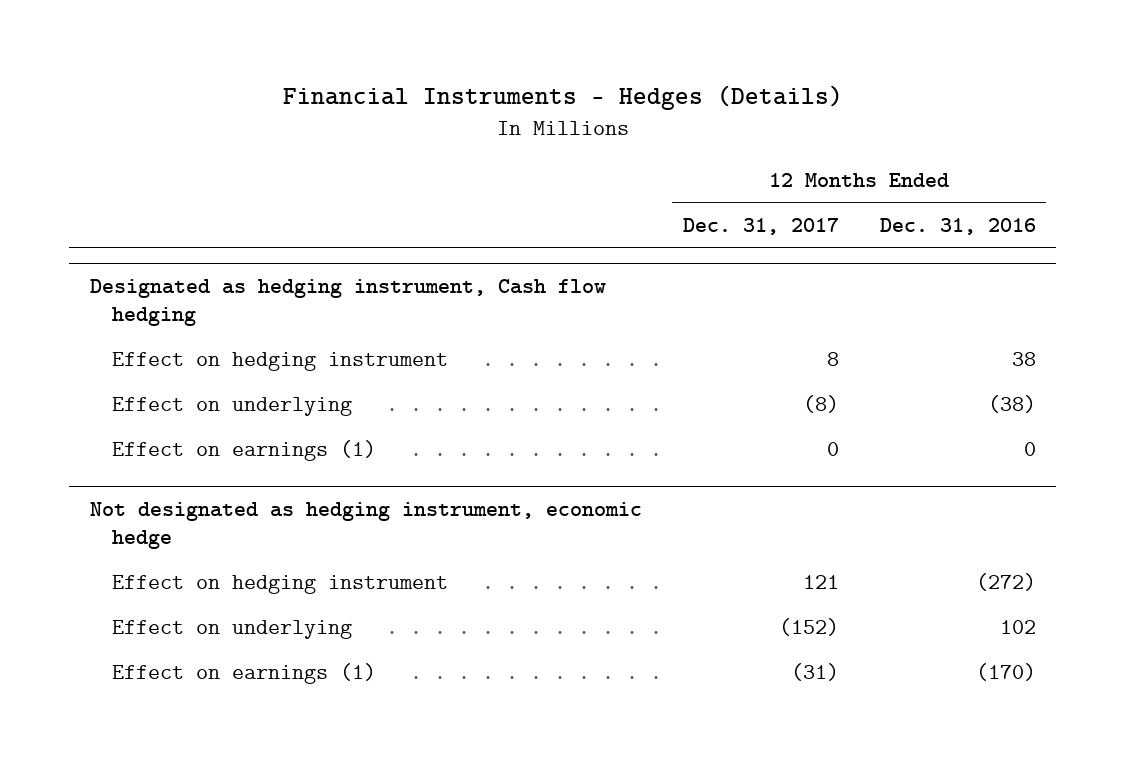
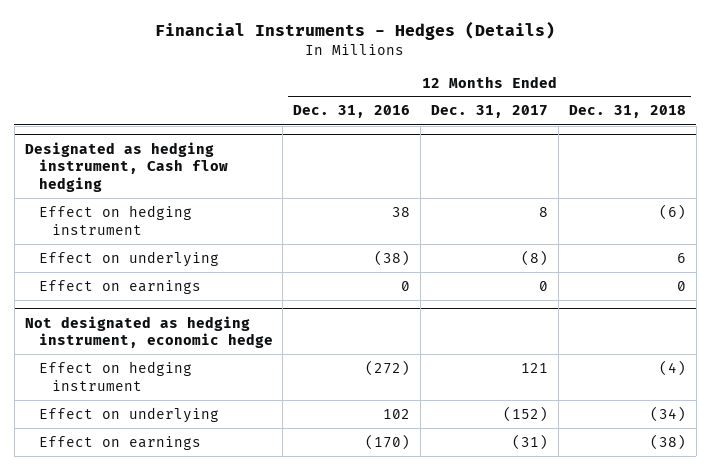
none -> [569,105,687,119] Dec. 31, 2018
[111,440,376,462] Effect on earnings (1) -> [38,279,201,294] Effect on earnings
[111,663,376,685] Effect on earnings (1) -> [38,435,201,450] Effect on earnings

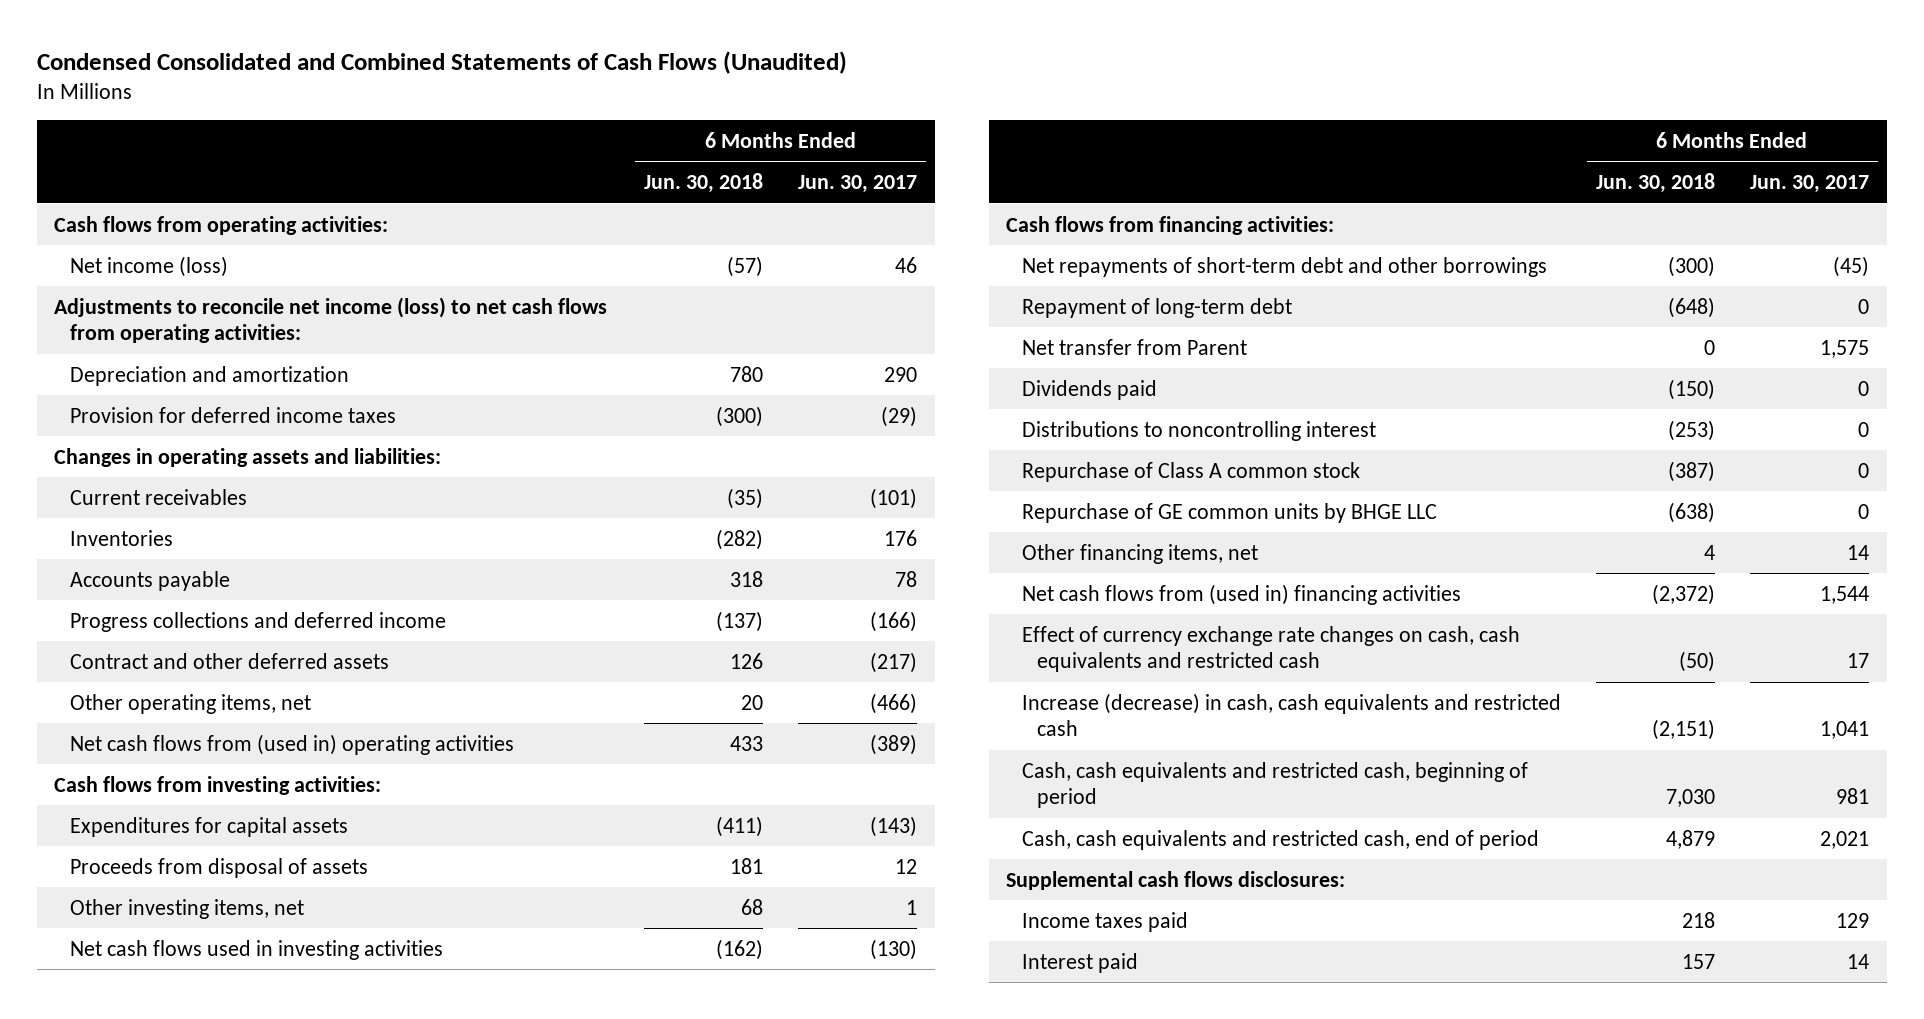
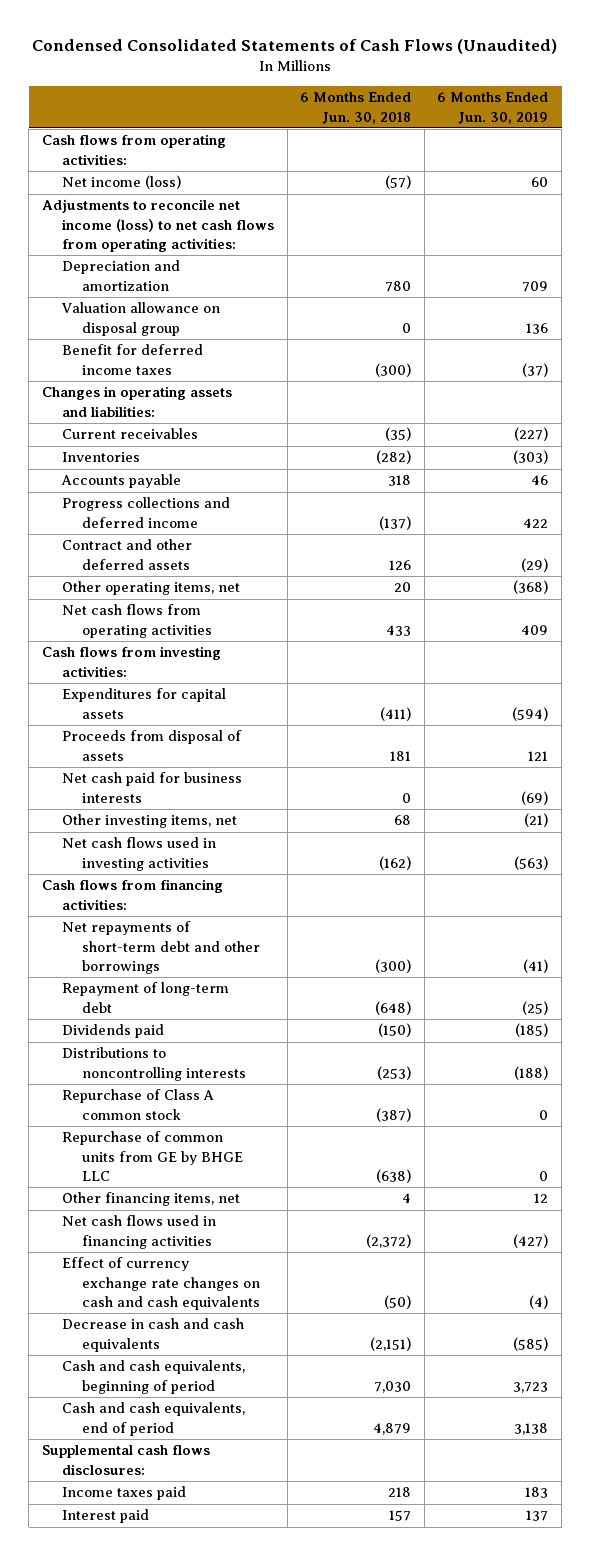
[36,51,847,75] Condensed Consolidated and Combined Statements of Cash Flows (Unaudited) -> [32,39,558,55] Condensed Consolidated Statements of Cash Flows (Unaudited)
[798,175,918,194] Jun. 30, 2017 -> none
none -> [437,92,549,124] 6 Months Ended Jun. 30, 2019
none -> [61,302,221,336] Valuation allowance on disposal group
[69,406,396,423] Provision for deferred income taxes -> [62,344,204,375] Benefit for deferred income taxes
[69,733,514,755] Net cash flows from (used in) operating activities -> [62,604,213,638] Net cash flows from operating activities
none -> [62,772,243,803] Net cash paid for business interests
[1021,338,1247,355] Net transfer from Parent -> none
[1021,420,1376,441] Distributions to noncontrolling interest -> [62,1047,247,1081] Distributions to noncontrolling interests
[1021,502,1437,523] Repurchase of GE common units by BHGE LLC -> [62,1131,244,1181] Repurchase of common units from GE by BHGE LLC
[1021,583,1461,605] Net cash flows from (used in) financing activities -> [62,1215,217,1249] Net cash flows used in financing activities
[1021,625,1520,673] Effect of currency exchange rate changes on cash, cash equivalents and restricted cash -> [62,1257,261,1310] Effect of currency exchange rate changes on cash and cash equivalents
[1021,692,1561,737] Increase (decrease) in cash, cash equivalents and restricted cash -> [62,1318,245,1352] Decrease in cash and cash equivalents
[1021,761,1528,809] Cash, cash equivalents and restricted cash, beginning of period -> [62,1360,246,1394] Cash and cash equivalents, beginning of period
[1021,829,1539,850] Cash, cash equivalents and restricted cash, end of period -> [62,1402,246,1436] Cash and cash equivalents, end of period

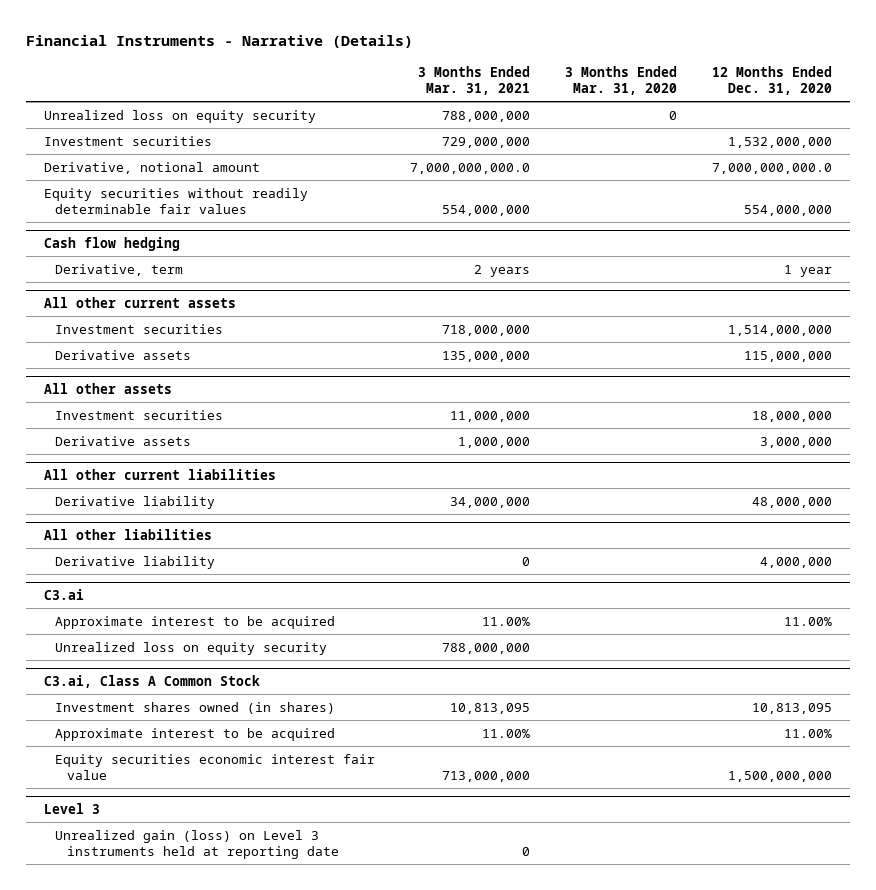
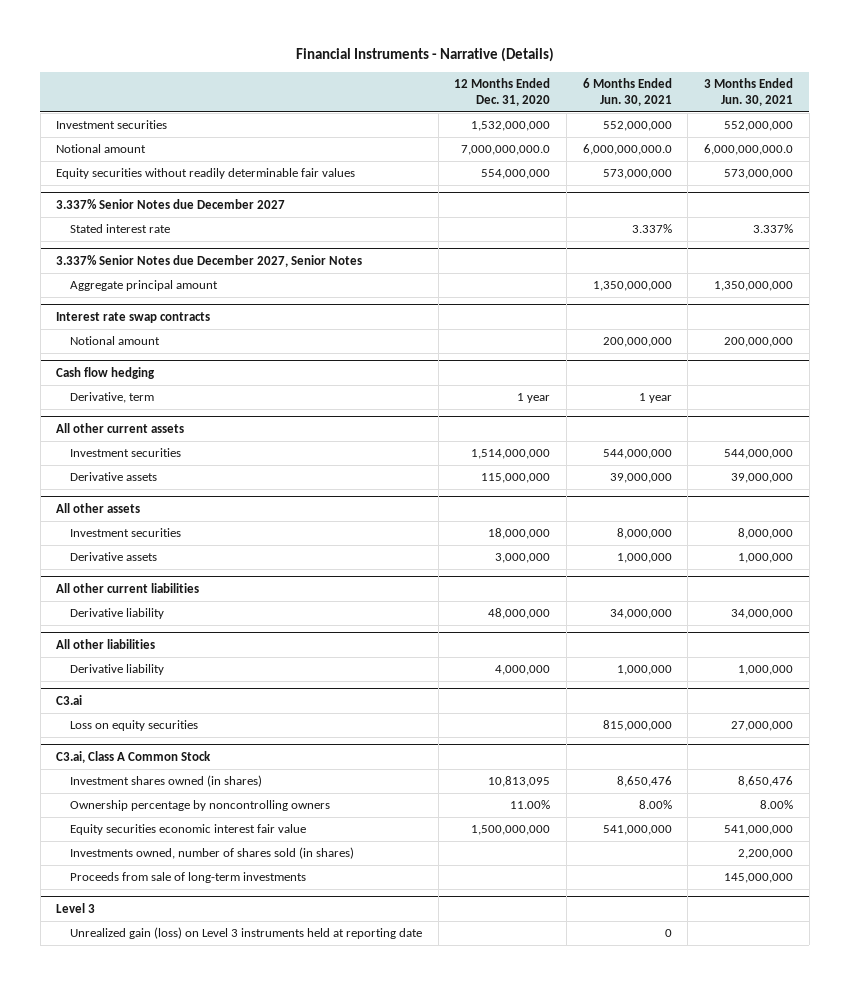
[418,65,531,95] 3 Months Ended Mar. 31, 2021 -> none
[565,65,678,95] 3 Months Ended Mar. 31, 2020 -> none
none -> [582,77,672,106] 6 Months Ended Jun. 30, 2021
none -> [704,77,794,106] 3 Months Ended Jun. 30, 2021
[43,109,316,123] Unrealized loss on equity security -> none
[43,161,260,174] Derivative, notional amount -> [56,144,147,154] Notional amount
none -> [56,199,286,210] 3.337% Senior Notes due December 2027
none -> [69,224,170,234] Stated interest rate
none -> [56,255,363,268] 3.337% Senior Notes due December 2027, Senior Notes
none -> [69,280,218,292] Aggregate principal amount
none -> [56,312,211,324] Interest rate swap contracts
none -> [69,336,160,346] Notional amount
[55,615,336,629] Approximate interest to be acquired -> none
[55,641,328,655] Unrealized loss on equity security -> [69,720,198,732] Loss on equity securities
[55,727,336,741] Approximate interest to be acquired -> none
none -> [69,800,330,812] Ownership percentage by noncontrolling owners
none -> [69,847,354,860] Investments owned, number of shares sold (in shares)
none -> [69,872,306,884] Proceeds from sale of long-term investments

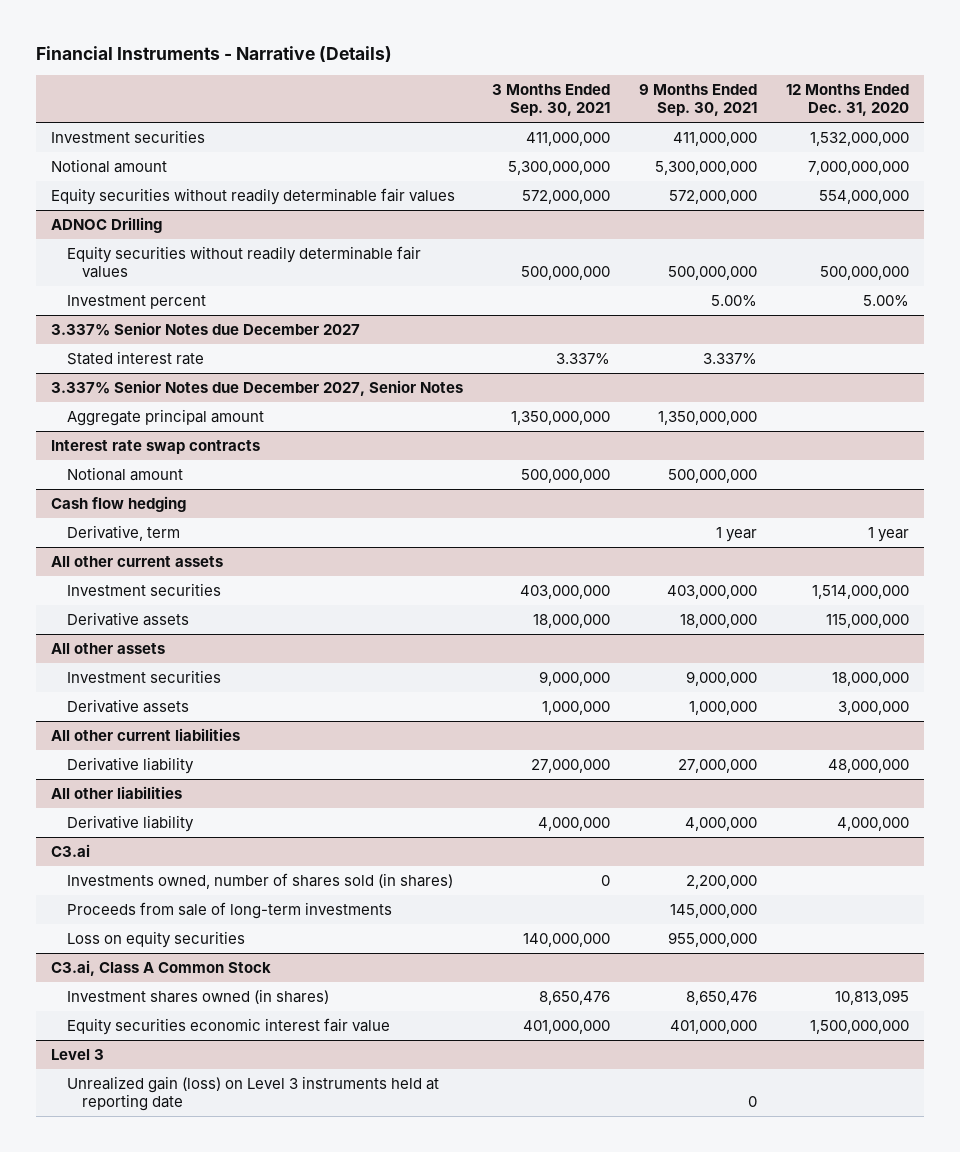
[582,77,672,106] 6 Months Ended Jun. 30, 2021 -> none
[704,77,794,106] 3 Months Ended Jun. 30, 2021 -> none
none -> [492,84,611,117] 3 Months Ended Sep. 30, 2021
none -> [639,84,758,117] 9 Months Ended Sep. 30, 2021
[461,145,551,156] 7,000,000,000.0 -> [808,161,910,176] 7,000,000,000
none -> [50,217,162,234] ADNOC Drilling
none -> [66,246,421,279] Equity securities without readily determinable fair values
none -> [66,295,206,310] Investment percent
none -> [66,873,453,890] Investments owned, number of shares sold (in shares)
none -> [66,902,392,920] Proceeds from sale of long-term investments
[69,800,330,812] Ownership percentage by noncontrolling owners -> none
[69,847,354,860] Investments owned, number of shares sold (in shares) -> none
[69,872,306,884] Proceeds from sale of long-term investments -> none

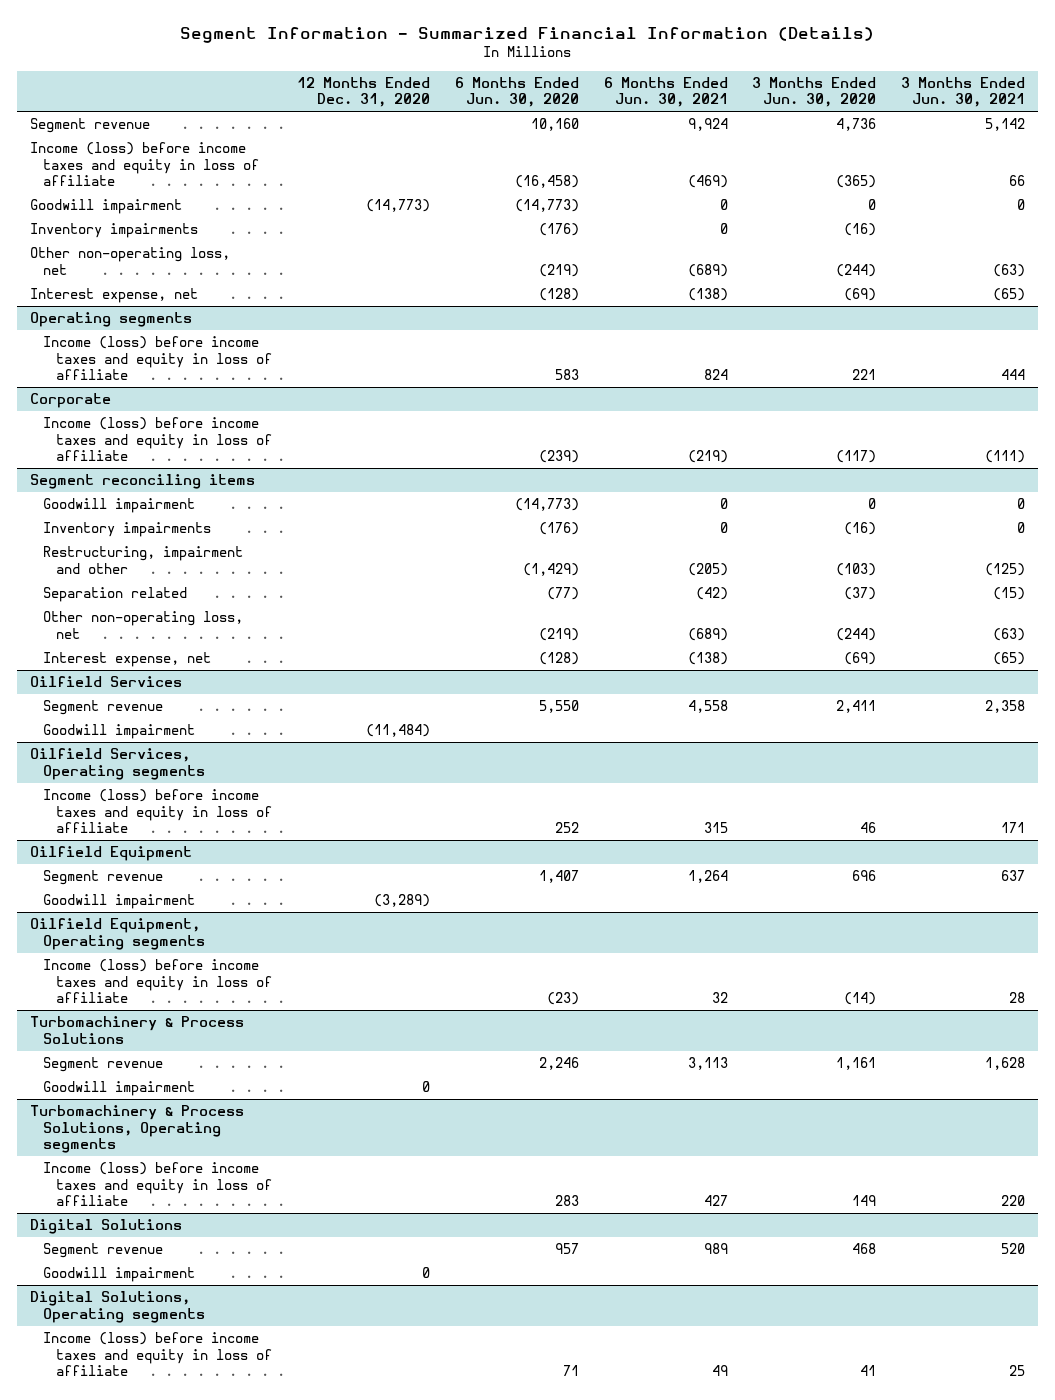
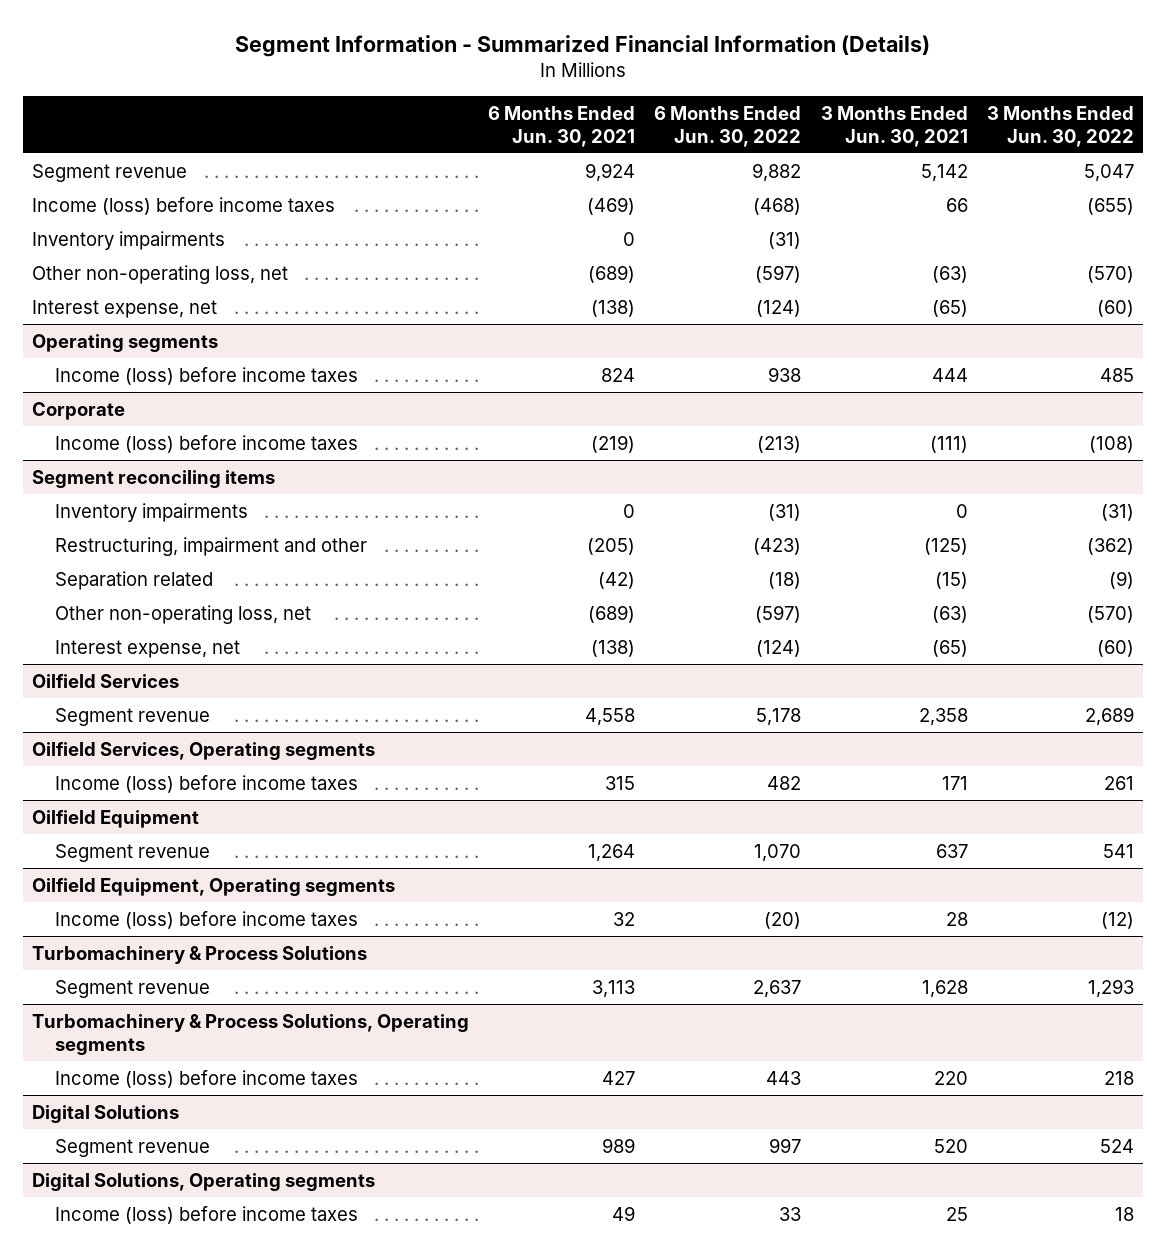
[297,76,431,108] 12 Months Ended Dec. 31, 2020 -> none
[454,76,579,108] 6 Months Ended Jun. 30, 2020 -> none
[752,76,877,108] 3 Months Ended Jun. 30, 2020 -> none
none -> [654,105,802,147] 6 Months Ended Jun. 30, 2022
none -> [986,105,1134,147] 3 Months Ended Jun. 30, 2022
[29,199,182,215] Goodwill impairment -> none
[29,142,260,187] Income (loss) before income taxes and equity in loss of affiliate -> [32,196,336,215] Income (loss) before income taxes
[43,336,273,381] Income (loss) before income taxes and equity in loss of affiliate -> [54,366,358,385] Income (loss) before income taxes
[43,417,273,462] Income (loss) before income taxes and equity in loss of affiliate -> [54,434,358,453] Income (loss) before income taxes
[43,498,196,514] Goodwill impairment -> none
[43,724,196,740] Goodwill impairment -> none
[43,789,273,834] Income (loss) before income taxes and equity in loss of affiliate -> [54,774,358,793] Income (loss) before income taxes
[43,894,196,910] Goodwill impairment -> none
[43,959,273,1004] Income (loss) before income taxes and equity in loss of affiliate -> [54,910,358,929] Income (loss) before income taxes
[43,1081,196,1097] Goodwill impairment -> none
[43,1162,273,1207] Income (loss) before income taxes and equity in loss of affiliate -> [54,1069,358,1088] Income (loss) before income taxes
[43,1267,196,1283] Goodwill impairment -> none
[43,1332,273,1377] Income (loss) before income taxes and equity in loss of affiliate -> [54,1205,358,1224] Income (loss) before income taxes

